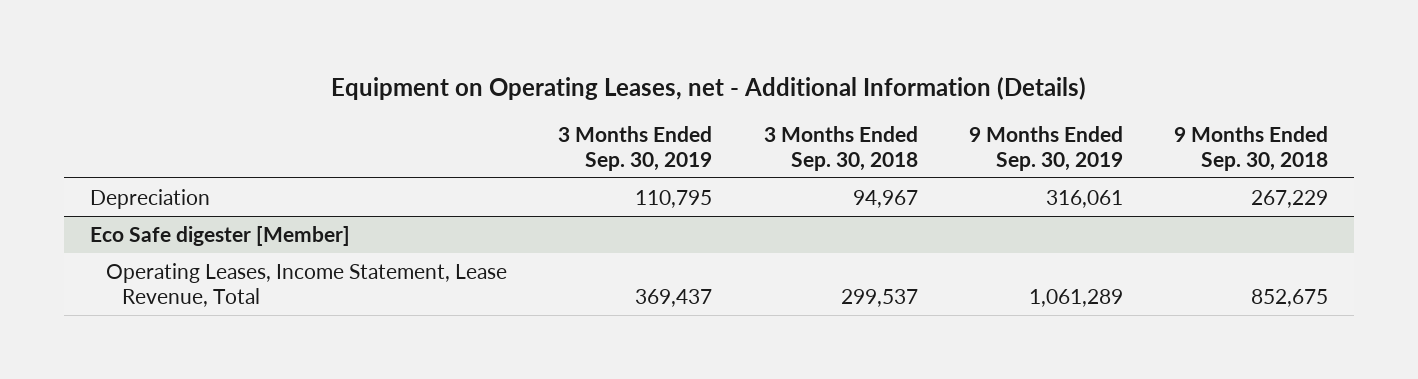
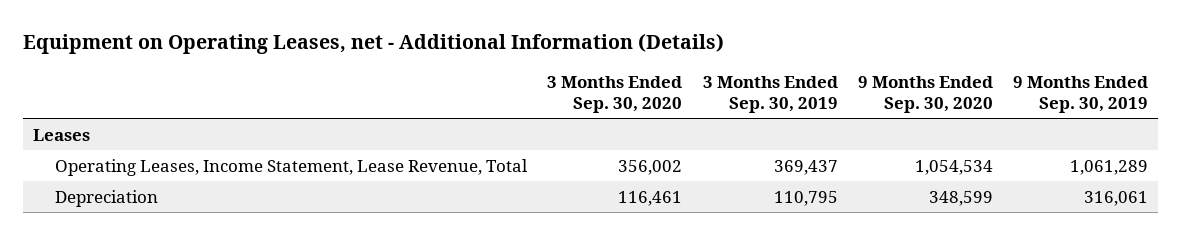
[763,125,918,171] 3 Months Ended Sep. 30, 2018 -> none
[1174,125,1329,171] 9 Months Ended Sep. 30, 2018 -> none
none -> [547,75,683,113] 3 Months Ended Sep. 30, 2020
none -> [857,75,993,113] 9 Months Ended Sep. 30, 2020
[90,225,351,246] Eco Safe digester [Member] -> none
none -> [32,128,90,141] Leases
[90,188,211,209] Depreciation -> [55,189,159,207] Depreciation

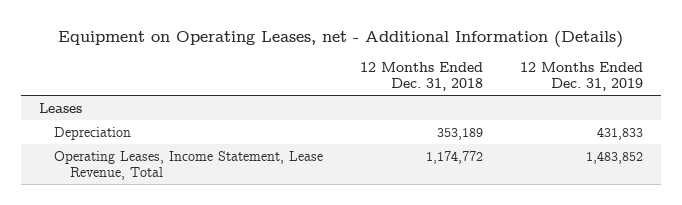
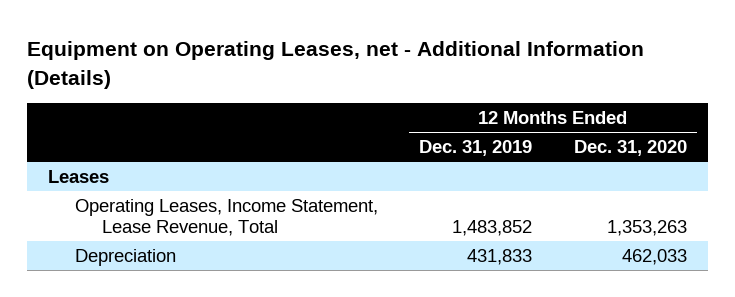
[360,61,484,92] 12 Months Ended Dec. 31, 2018 -> none
none -> [573,140,687,157] Dec. 31, 2020
[54,126,132,140] Depreciation -> [75,248,177,266] Depreciation

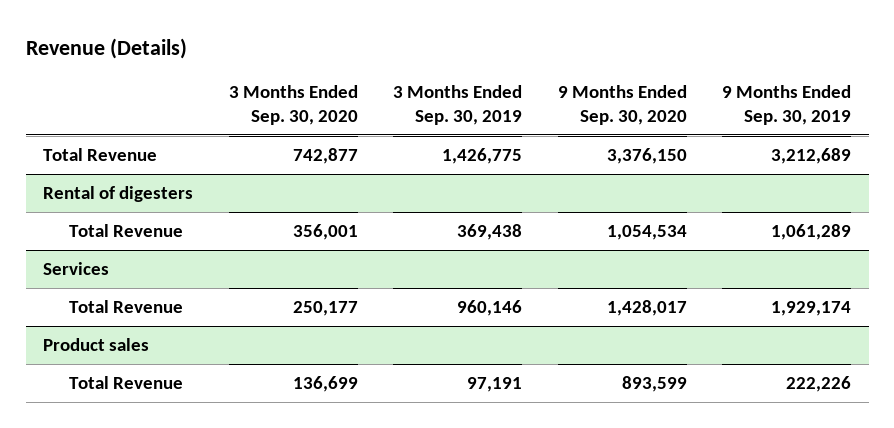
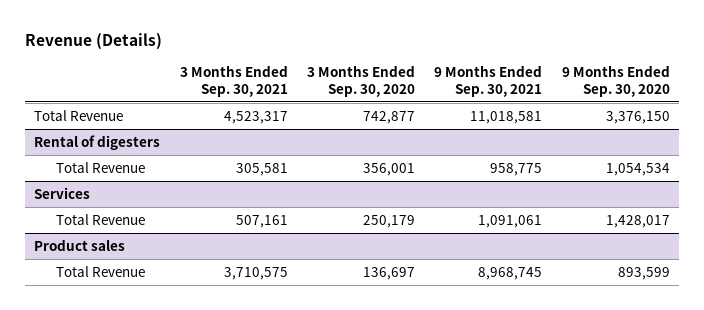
[393,85,523,125] 3 Months Ended Sep. 30, 2019 -> none
[722,85,852,125] 9 Months Ended Sep. 30, 2019 -> none
none -> [179,65,288,97] 3 Months Ended Sep. 30, 2021
none -> [434,65,543,97] 9 Months Ended Sep. 30, 2021
[292,301,358,317] 250,177 -> [363,215,416,229] 250,179
[292,376,358,393] 136,699 -> [363,267,416,281] 136,697

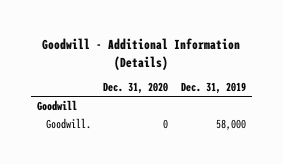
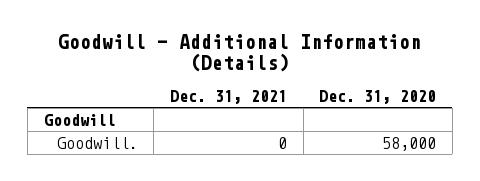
[180,82,246,95] Dec. 31, 2019 -> none
none -> [169,89,287,104] Dec. 31, 2021
[163,118,169,129] 0 -> [382,136,437,151] 58,000

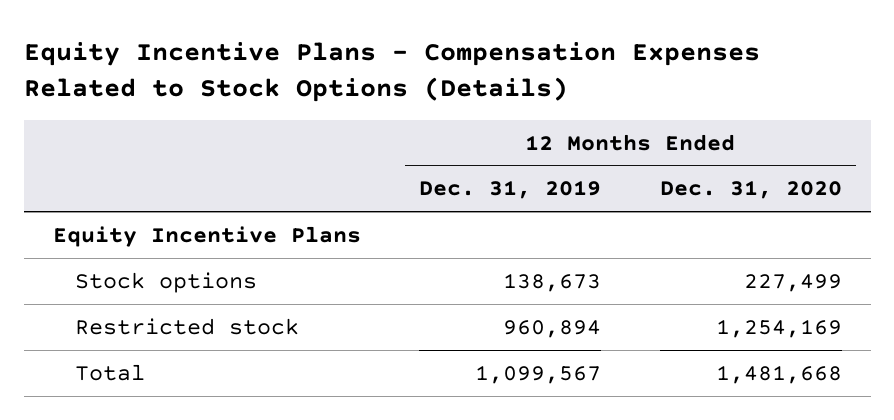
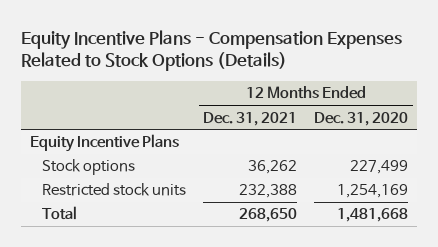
[419,180,602,200] Dec. 31, 2019 -> none
none -> [203,111,298,126] Dec. 31, 2021
[74,317,299,335] Restricted stock -> [41,183,186,197] Restricted stock units

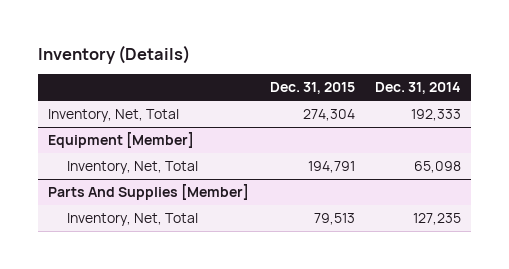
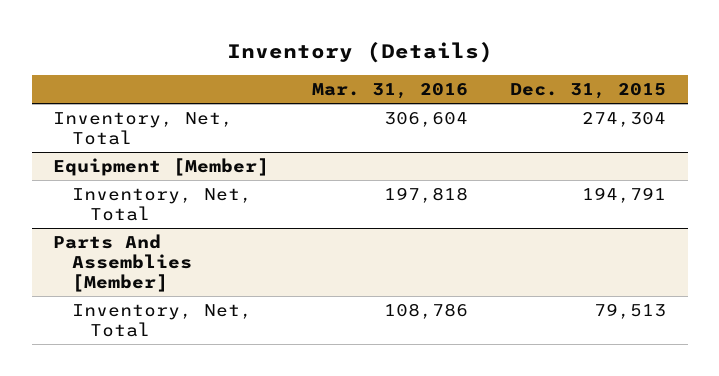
[375,82,462,95] Dec. 31, 2014 -> none
none -> [311,83,468,100] Mar. 31, 2016
[48,184,250,201] Parts And Supplies [Member] -> [53,234,192,293] Parts And Assemblies [Member]

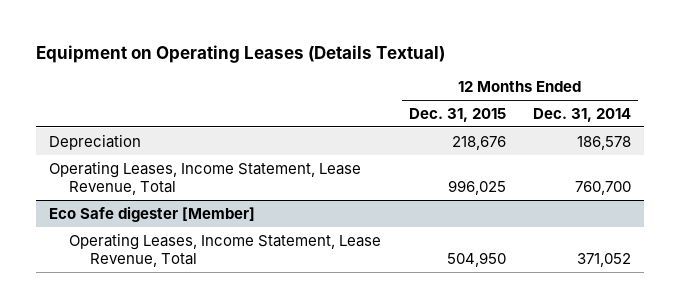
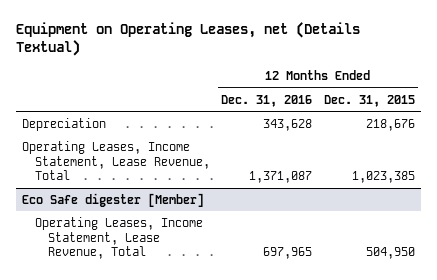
[35,44,445,63] Equipment on Operating Leases (Details Textual) -> [15,22,360,57] Equipment on Operating Leases, net (Details Textual)
[532,108,631,123] Dec. 31, 2014 -> none
none -> [221,94,313,107] Dec. 31, 2016
[447,180,506,196] 996,025 -> [352,171,416,184] 1,023,385

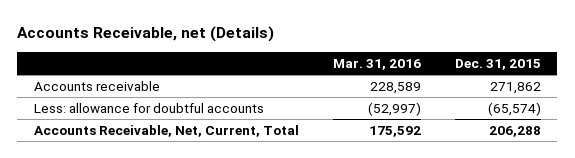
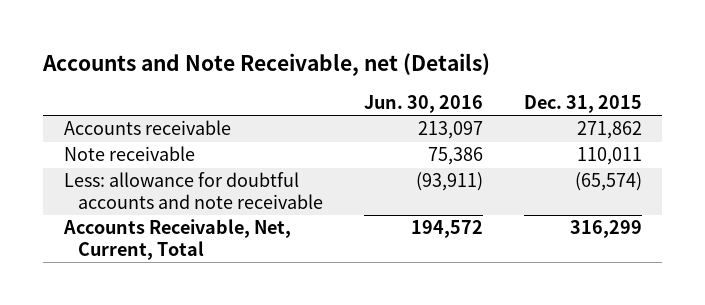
[17,26,275,43] Accounts Receivable, net (Details) -> [42,53,491,77] Accounts and Note Receivable, net (Details)
[332,58,421,70] Mar. 31, 2016 -> none
none -> [363,94,483,113] Jun. 30, 2016
none -> [63,146,195,162] Note receivable
[34,102,265,113] Less: allowance for doubtful accounts -> [63,172,324,209] Less: allowance for doubtful accounts and note receivable
[488,125,541,137] 206,288 -> [569,220,642,239] 316,299

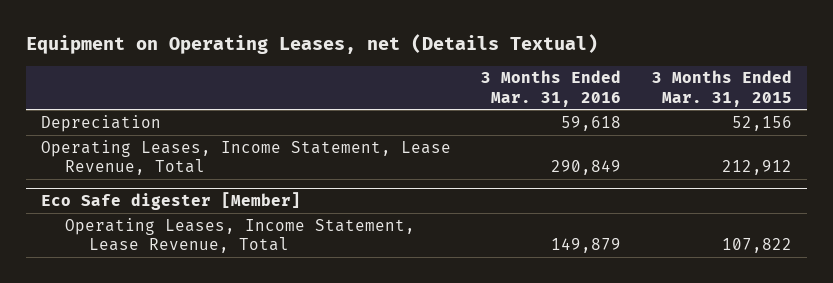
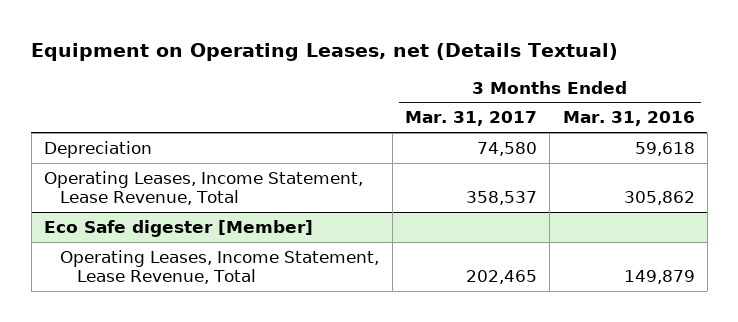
[651,70,792,107] 3 Months Ended Mar. 31, 2015 -> none
none -> [404,111,537,127] Mar. 31, 2017
[551,160,622,176] 290,849 -> [623,191,695,206] 305,862

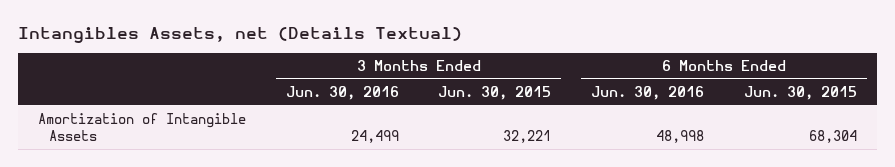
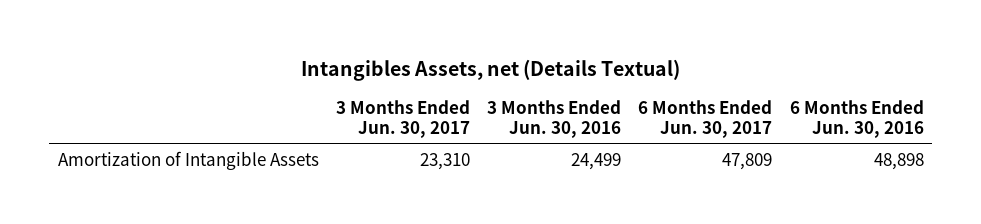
[438,85,552,100] Jun. 30, 2015 -> none
[744,85,858,100] Jun. 30, 2015 -> none
none -> [336,100,471,139] 3 Months Ended Jun. 30, 2017
none -> [638,100,773,139] 6 Months Ended Jun. 30, 2017
[656,130,705,144] 48,998 -> [873,152,924,170] 48,898

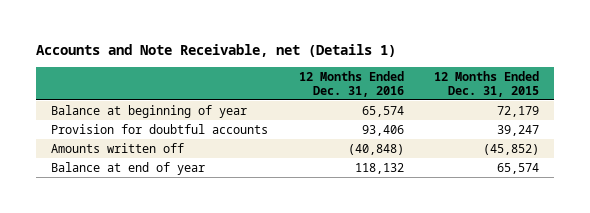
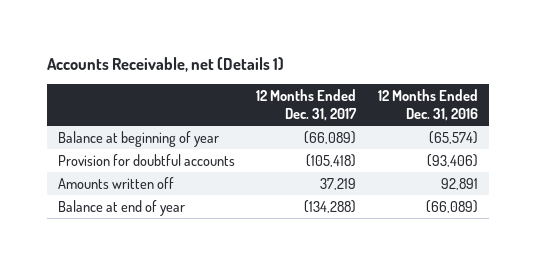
[36,44,397,58] Accounts and Note Receivable, net (Details 1) -> [46,56,284,72] Accounts Receivable, net (Details 1)
[433,70,539,97] 12 Months Ended Dec. 31, 2015 -> none
none -> [256,89,358,121] 12 Months Ended Dec. 31, 2017
[361,105,404,117] 65,574 -> [429,130,479,144] (65,574)
[361,124,404,136] 93,406 -> [427,153,479,167] (93,406)
[347,143,404,155] (40,848) -> [441,177,479,190] 92,891
[354,162,404,174] 118,132 -> [426,199,479,213] (66,089)

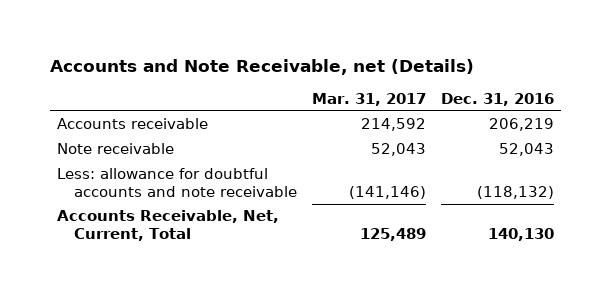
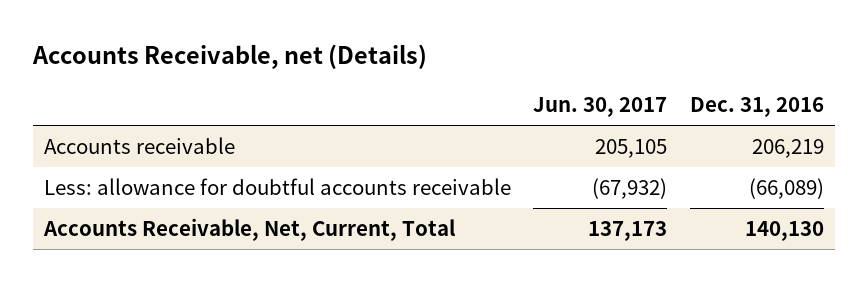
[49,59,474,76] Accounts and Note Receivable, net (Details) -> [31,44,427,70] Accounts Receivable, net (Details)
[312,92,427,106] Mar. 31, 2017 -> none
none -> [533,97,668,118] Jun. 30, 2017
[57,143,175,155] Note receivable -> none
[57,168,298,197] Less: allowance for doubtful accounts and note receivable -> [43,177,511,195] Less: allowance for doubtful accounts receivable
[476,185,554,199] (118,132) -> [748,177,824,199] (66,089)

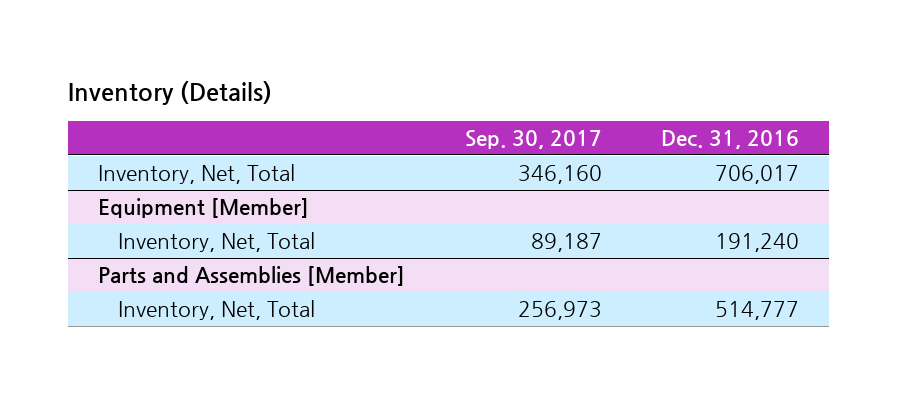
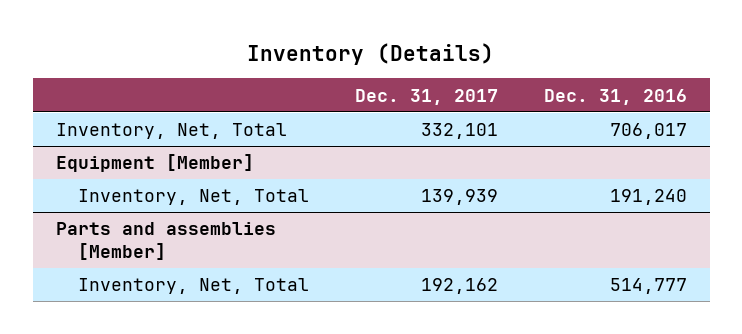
[464,130,602,150] Sep. 30, 2017 -> none
none -> [354,88,498,105] Dec. 31, 2017
[98,266,406,287] Parts and Assemblies [Member] -> [55,222,276,260] Parts and assemblies [Member]

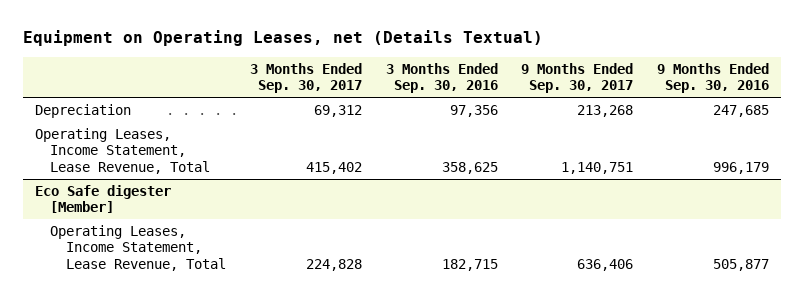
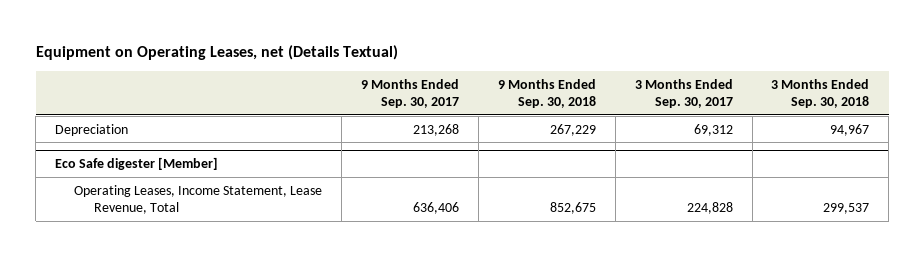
[385,62,498,94] 3 Months Ended Sep. 30, 2016 -> none
[657,62,770,94] 9 Months Ended Sep. 30, 2016 -> none
none -> [497,78,596,109] 9 Months Ended Sep. 30, 2018
none -> [771,78,870,109] 3 Months Ended Sep. 30, 2018
[34,127,211,174] Operating Leases, Income Statement, Lease Revenue, Total -> none

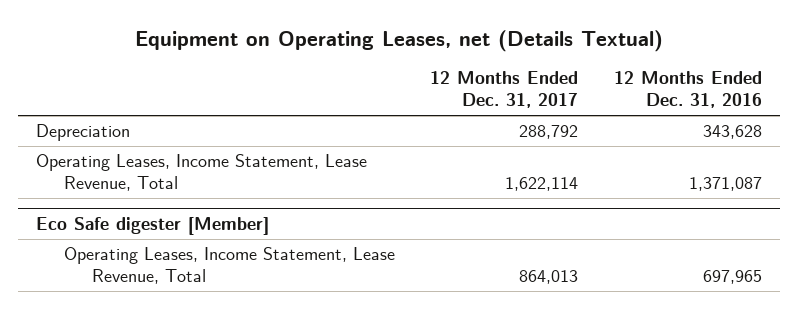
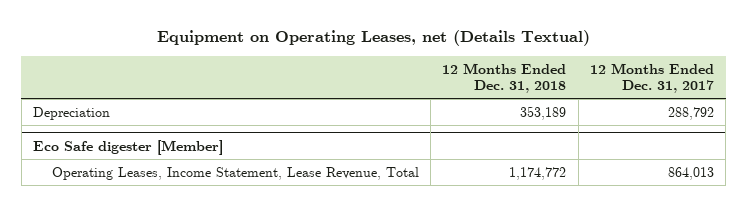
[613,71,762,109] 12 Months Ended Dec. 31, 2016 -> none
none -> [442,62,567,93] 12 Months Ended Dec. 31, 2018
[35,154,367,191] Operating Leases, Income Statement, Lease Revenue, Total -> none

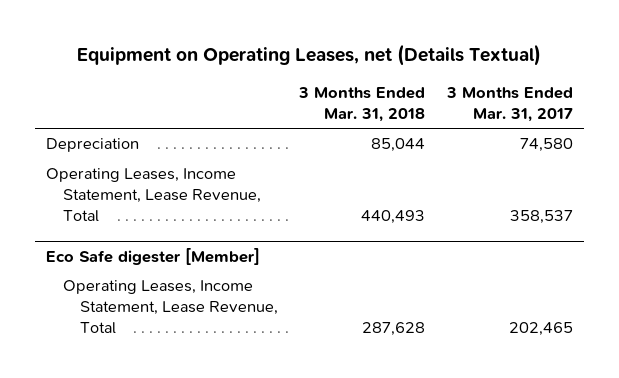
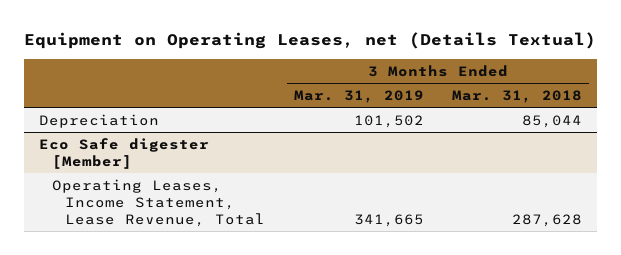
[445,87,573,122] 3 Months Ended Mar. 31, 2017 -> none
none -> [293,89,424,103] Mar. 31, 2019
[45,168,261,223] Operating Leases, Income Statement, Lease Revenue, Total -> none

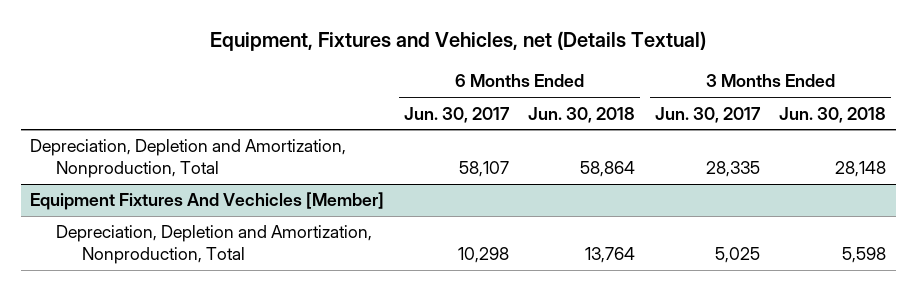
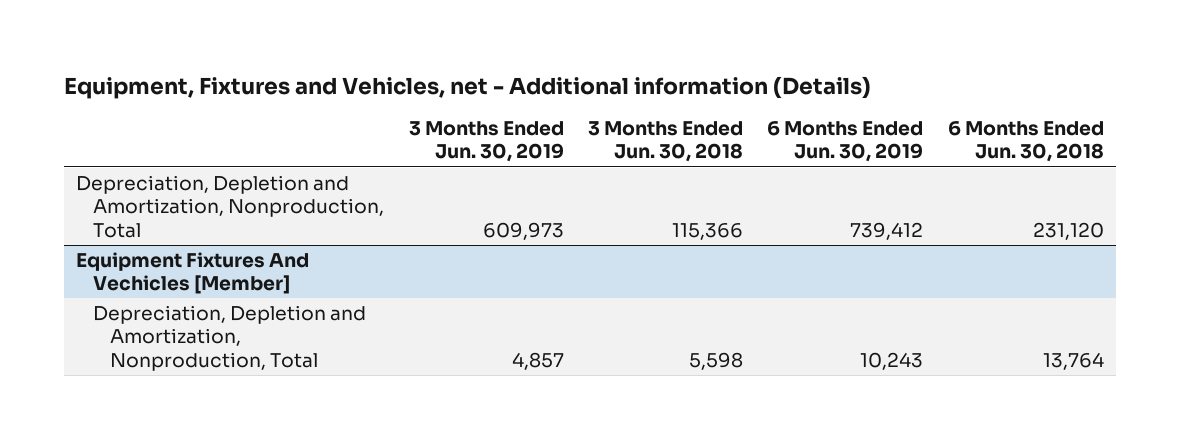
[210,31,707,52] Equipment, Fixtures and Vehicles, net (Details Textual) -> [64,75,872,99] Equipment, Fixtures and Vehicles, net - Additional information (Details)
[403,106,510,123] Jun. 30, 2017 -> none
[654,106,761,123] Jun. 30, 2017 -> none
none -> [408,121,564,163] 3 Months Ended Jun. 30, 2019
none -> [767,121,924,163] 6 Months Ended Jun. 30, 2019
[580,161,636,178] 58,864 -> [1032,221,1104,240] 231,120
[835,161,887,178] 28,148 -> [672,222,744,240] 115,366

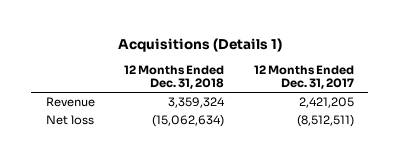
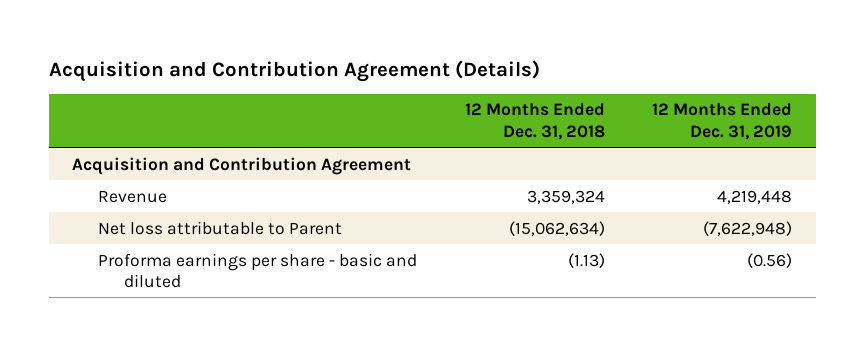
[117,38,282,53] Acquisitions (Details 1) -> [48,59,540,82] Acquisition and Contribution Agreement (Details)
[253,65,354,90] 12 Months Ended Dec. 31, 2017 -> none
none -> [652,103,793,140] 12 Months Ended Dec. 31, 2019
none -> [72,156,412,175] Acquisition and Contribution Agreement
[46,115,95,126] Net loss -> [98,220,343,235] Net loss attributable to Parent
none -> [98,252,418,289] Proforma earnings per share - basic and diluted

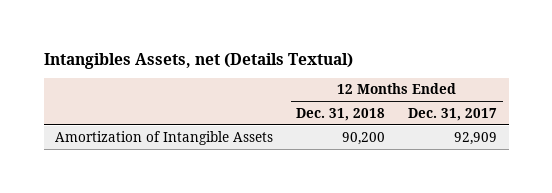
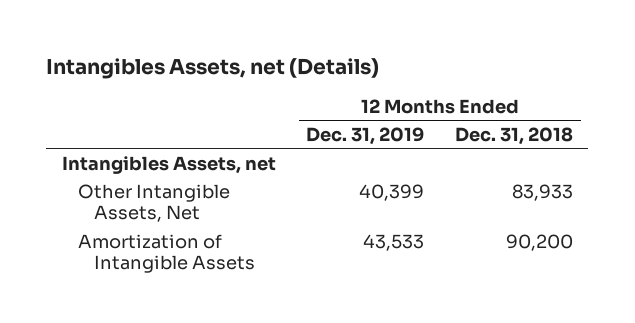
[43,52,353,69] Intangibles Assets, net (Details Textual) -> [46,58,380,80] Intangibles Assets, net (Details)
[408,107,498,121] Dec. 31, 2017 -> none
none -> [306,126,425,145] Dec. 31, 2019
none -> [61,155,276,174] Intangibles Assets, net
none -> [77,183,230,223] Other Intangible Assets, Net

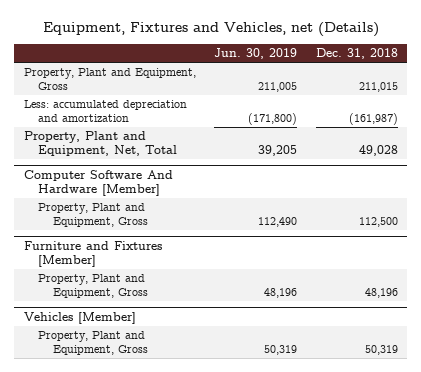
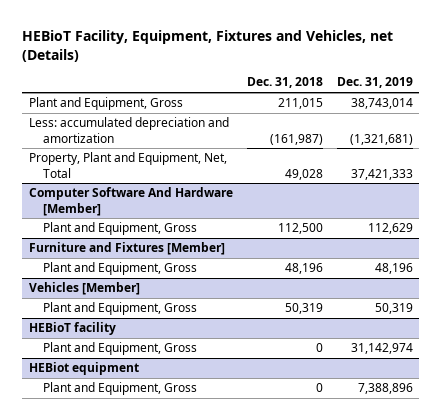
[42,22,379,38] Equipment, Fixtures and Vehicles, net (Details) -> [22,30,394,63] HEBioT Facility, Equipment, Fixtures and Vehicles, net (Details)
[214,48,298,60] Jun. 30, 2019 -> none
none -> [336,77,413,89] Dec. 31, 2019
[23,68,196,90] Property, Plant and Equipment, Gross -> [29,97,184,111] Plant and Equipment, Gross
[38,203,148,227] Property, Plant and Equipment, Gross -> [43,222,198,236] Plant and Equipment, Gross
[38,274,148,298] Property, Plant and Equipment, Gross -> [43,262,198,276] Plant and Equipment, Gross
[38,331,148,355] Property, Plant and Equipment, Gross -> [43,302,198,316] Plant and Equipment, Gross
none -> [29,322,117,336] HEBioT facility
none -> [43,342,198,356] Plant and Equipment, Gross
none -> [29,362,140,376] HEBiot equipment
none -> [43,382,198,396] Plant and Equipment, Gross

